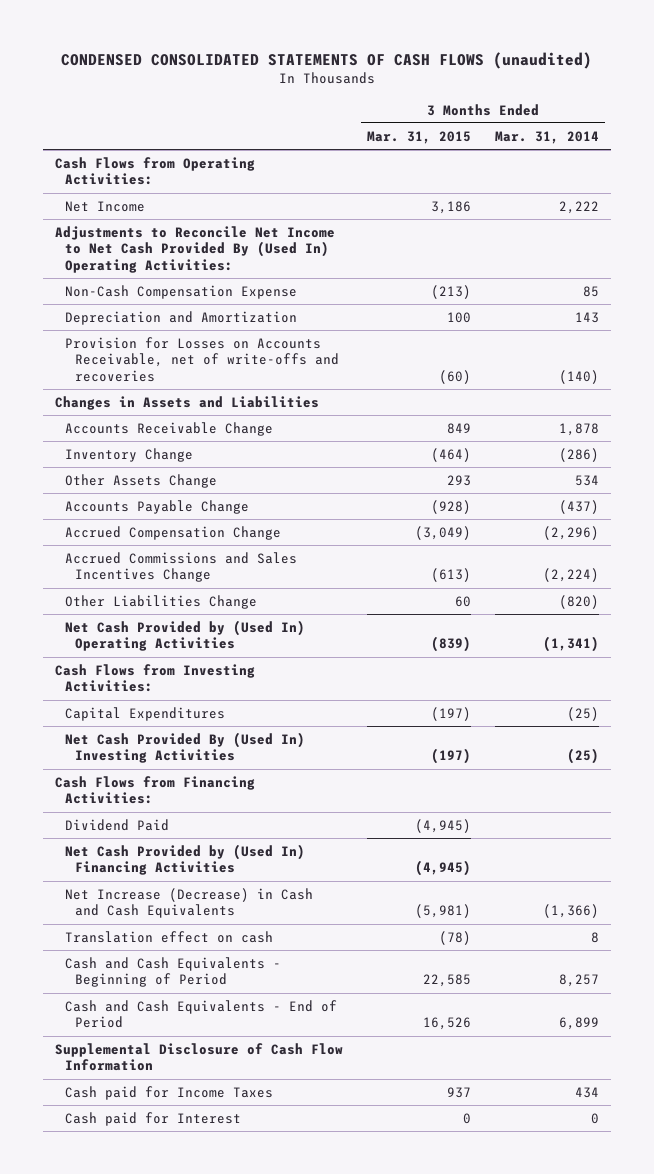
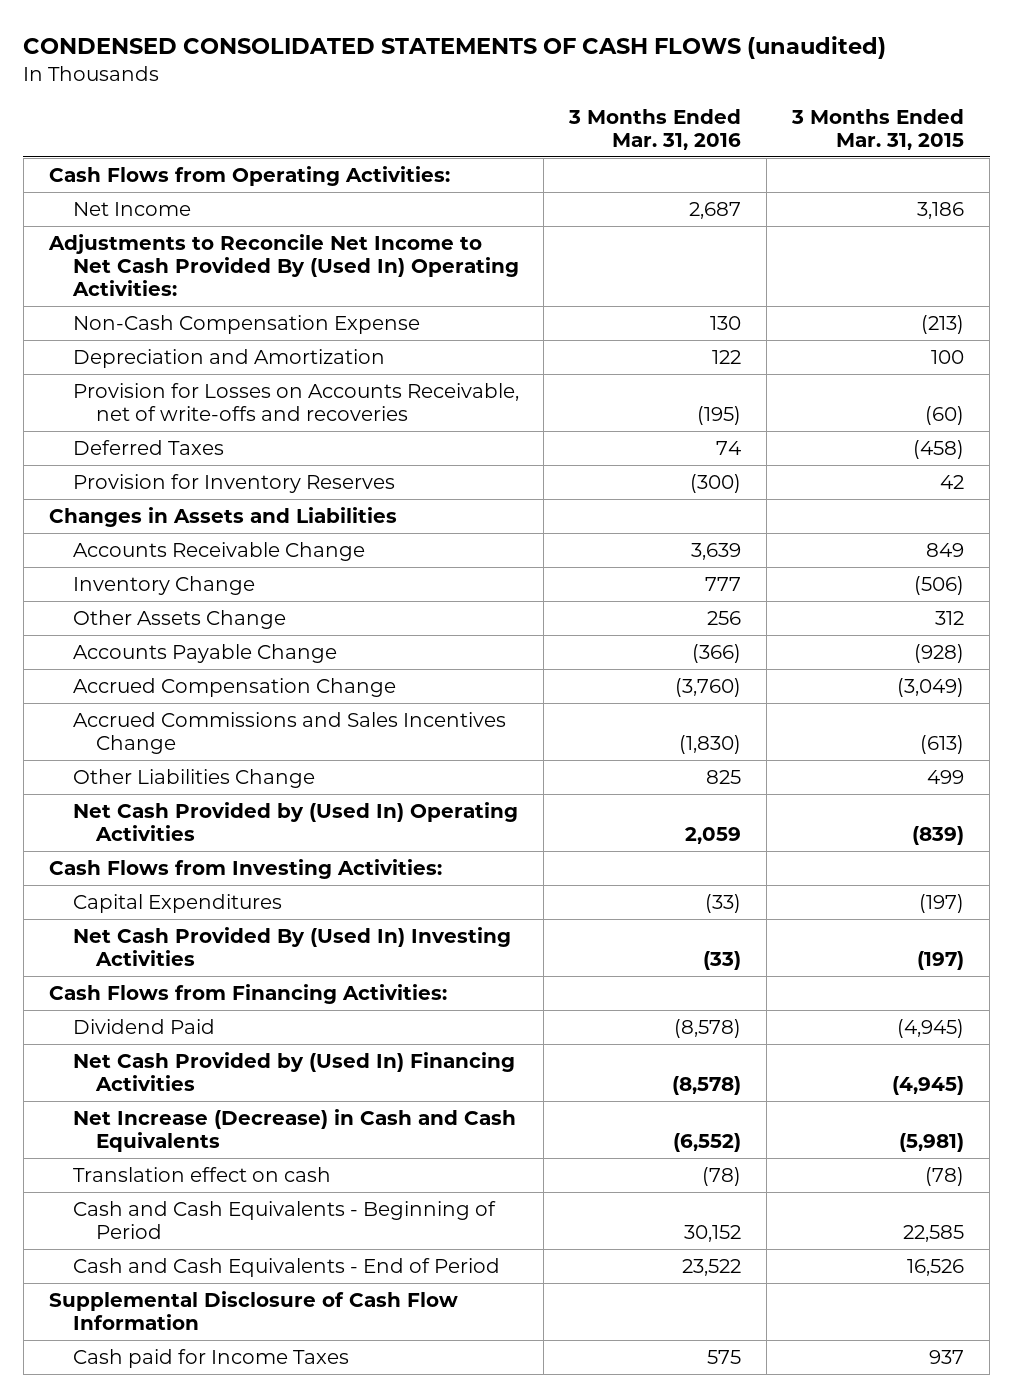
[494,130,599,144] Mar. 31, 2014 -> none
none -> [568,109,742,151] 3 Months Ended Mar. 31, 2016
none -> [72,439,224,455] Deferred Taxes
none -> [72,473,395,493] Provision for Inventory Reserves
[430,447,471,462] (464) -> [914,575,965,595] (506)
[446,474,471,486] 293 -> [935,610,965,625] 312
[454,595,471,607] 60 -> [927,769,965,784] 499
[65,1111,242,1126] Cash paid for Interest -> none

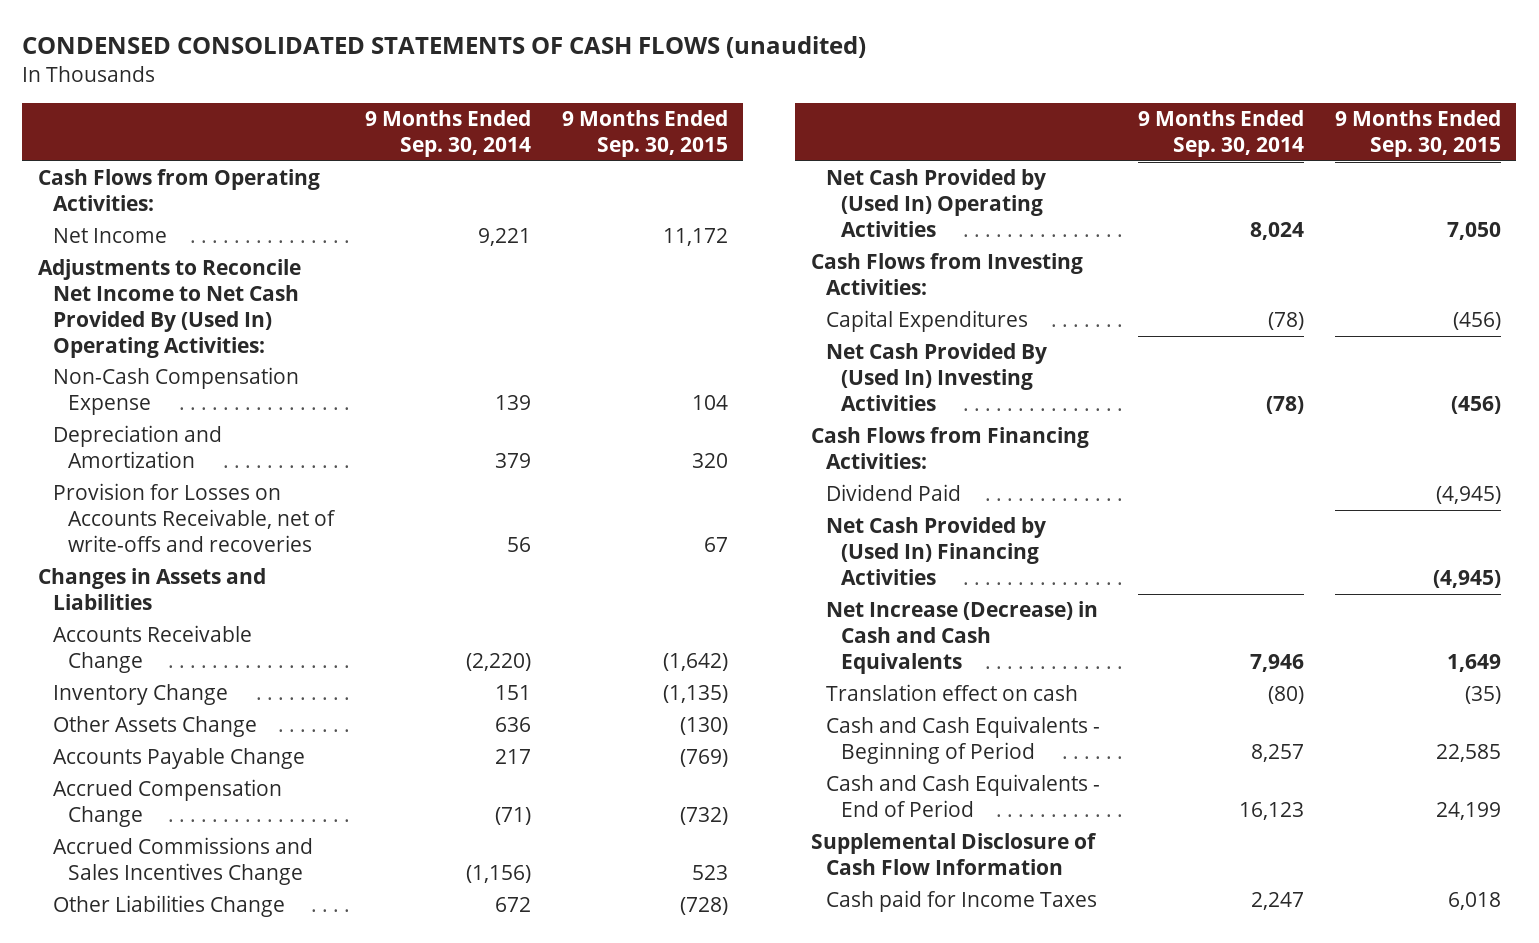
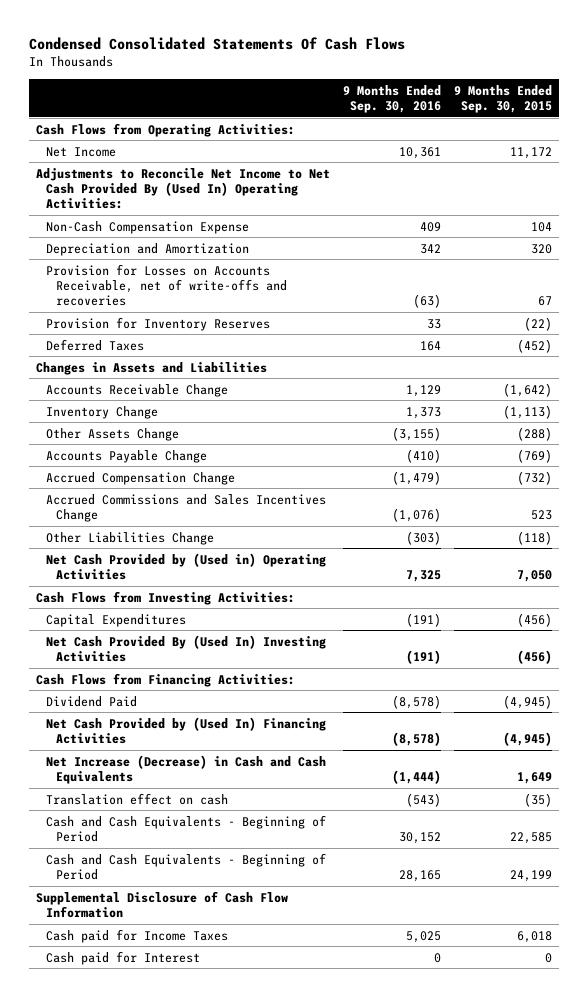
[22,36,867,59] CONDENSED CONSOLIDATED STATEMENTS OF CASH FLOWS (unaudited) -> [29,37,406,51] Condensed Consolidated Statements Of Cash Flows
[365,110,532,158] 9 Months Ended Sep. 30, 2014 -> none
none -> [342,84,441,113] 9 Months Ended Sep. 30, 2016
none -> [45,316,270,331] Provision for Inventory Reserves
none -> [45,338,144,351] Deferred Taxes
[662,685,728,704] (1,135) -> [503,404,553,419] (1,113)
[679,717,728,736] (130) -> [517,426,553,441] (288)
[679,897,728,916] (728) -> [517,530,553,545] (118)
[826,169,1047,238] Net Cash Provided by (Used In) Operating Activities -> [45,552,326,580] Net Cash Provided by (Used in) Operating Activities
[826,774,1101,818] Cash and Cash Equivalents - End of Period -> [45,852,326,880] Cash and Cash Equivalents - Beginning of Period
none -> [45,950,200,965] Cash paid for Interest

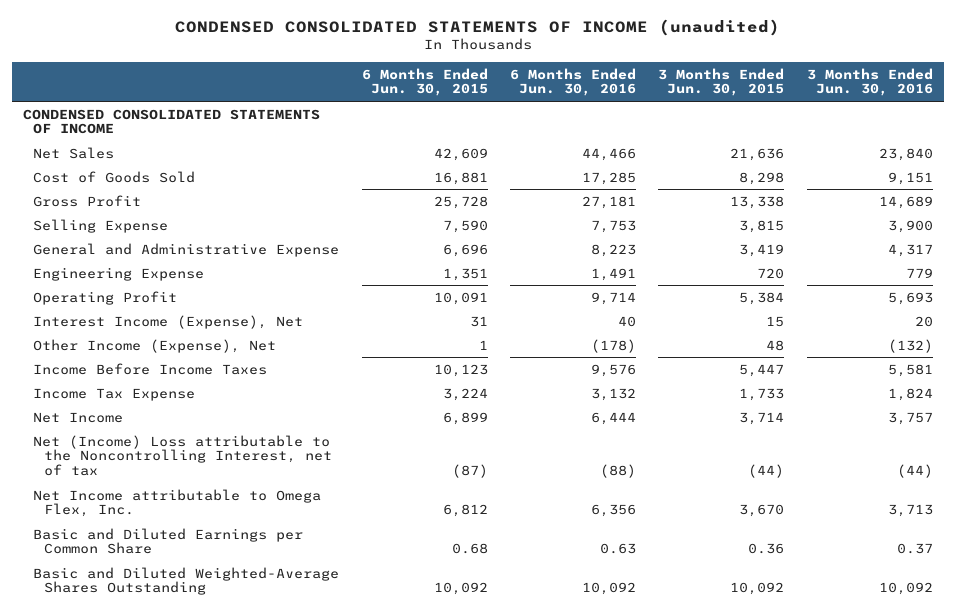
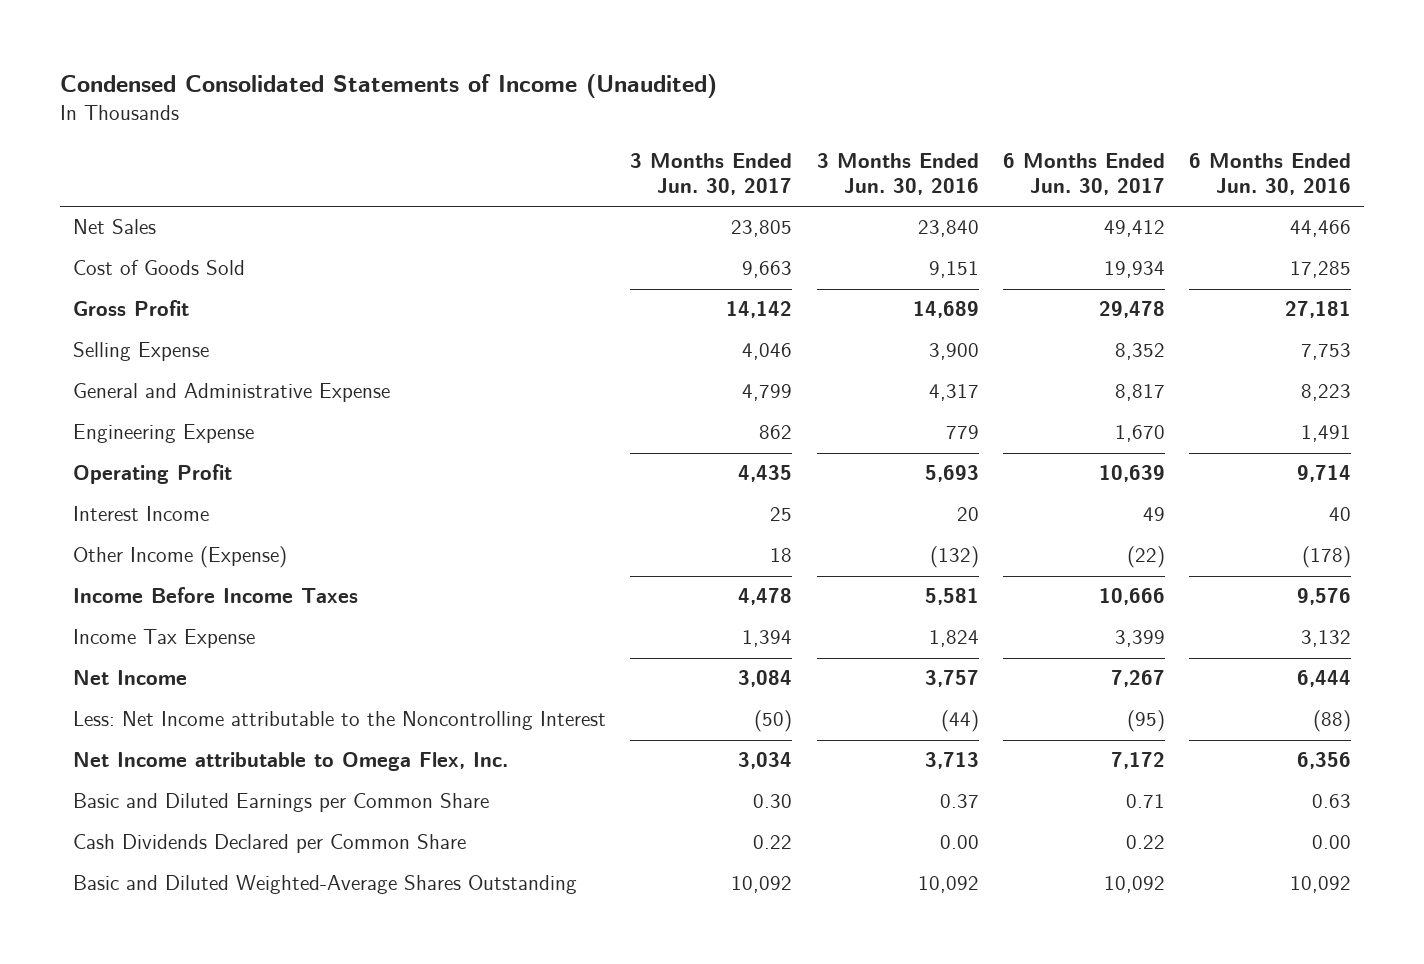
[174,18,780,36] CONDENSED CONSOLIDATED STATEMENTS OF INCOME (unaudited) -> [60,74,718,99] Condensed Consolidated Statements of Income (Unaudited)
[361,67,488,97] 6 Months Ended Jun. 30, 2015 -> none
[658,67,785,97] 3 Months Ended Jun. 30, 2015 -> none
none -> [630,152,793,196] 3 Months Ended Jun. 30, 2017
none -> [1002,152,1165,196] 6 Months Ended Jun. 30, 2017
[23,108,321,135] CONDENSED CONSOLIDATED STATEMENTS OF INCOME -> none
[33,314,304,329] Interest Income (Expense), Net -> [72,506,209,522] Interest Income
[33,338,277,353] Other Income (Expense), Net -> [72,546,287,569] Other Income (Expense)
[33,434,332,477] Net (Income) Loss attributable to the Noncontrolling Interest, net of tax -> [72,711,606,731] Less: Net Income attributable to the Noncontrolling Interest
none -> [72,834,466,854] Cash Dividends Declared per Common Share

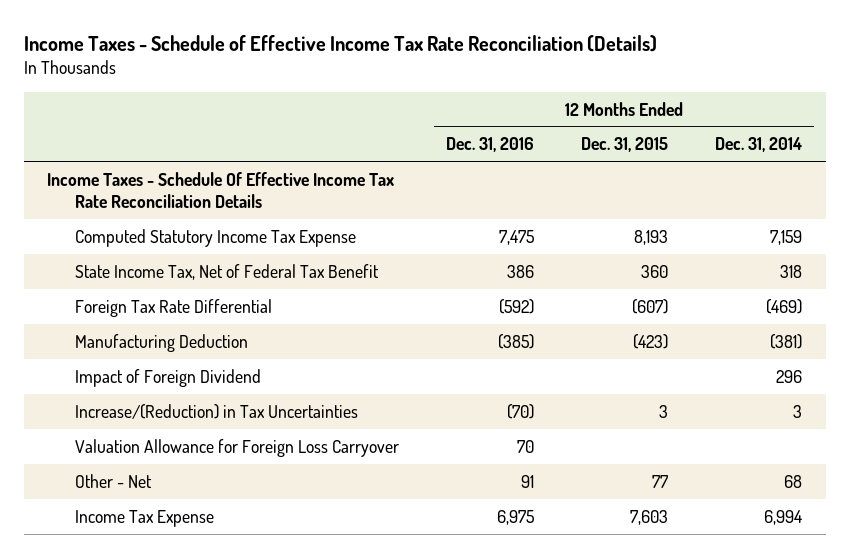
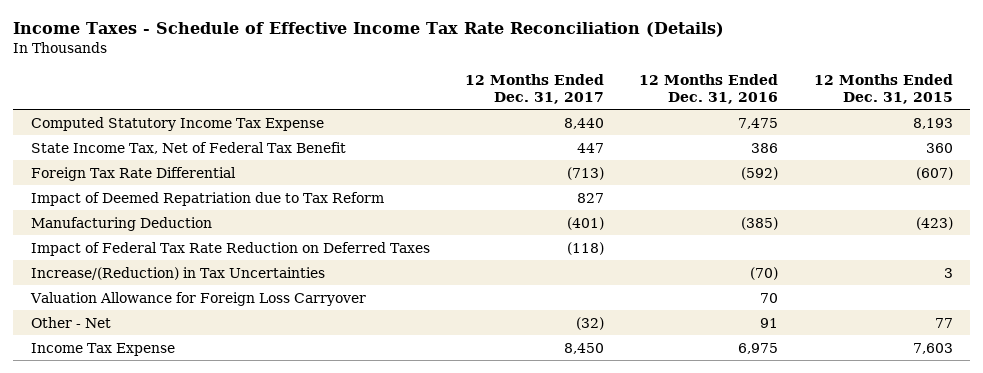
[714,137,802,153] Dec. 31, 2014 -> none
none -> [465,73,605,104] 12 Months Ended Dec. 31, 2017
[47,171,395,208] Income Taxes - Schedule Of Effective Income Tax Rate Reconciliation Details -> none
none -> [30,191,384,206] Impact of Deemed Repatriation due to Tax Reform
[74,368,261,387] Impact of Foreign Dividend -> [30,241,430,256] Impact of Federal Tax Rate Reduction on Deferred Taxes

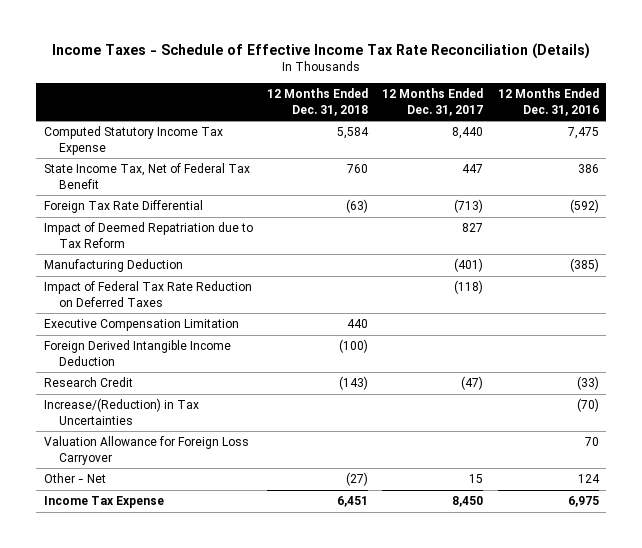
[813,73,953,104] 12 Months Ended Dec. 31, 2015 -> none
none -> [266,88,368,116] 12 Months Ended Dec. 31, 2018
none -> [43,319,239,332] Executive Compensation Limitation
none -> [43,340,231,366] Foreign Derived Intangible Income Deduction
none -> [43,377,133,388] Research Credit
[576,316,605,330] (32) -> [469,474,484,484] 15
[760,317,779,328] 91 -> [577,474,600,484] 124

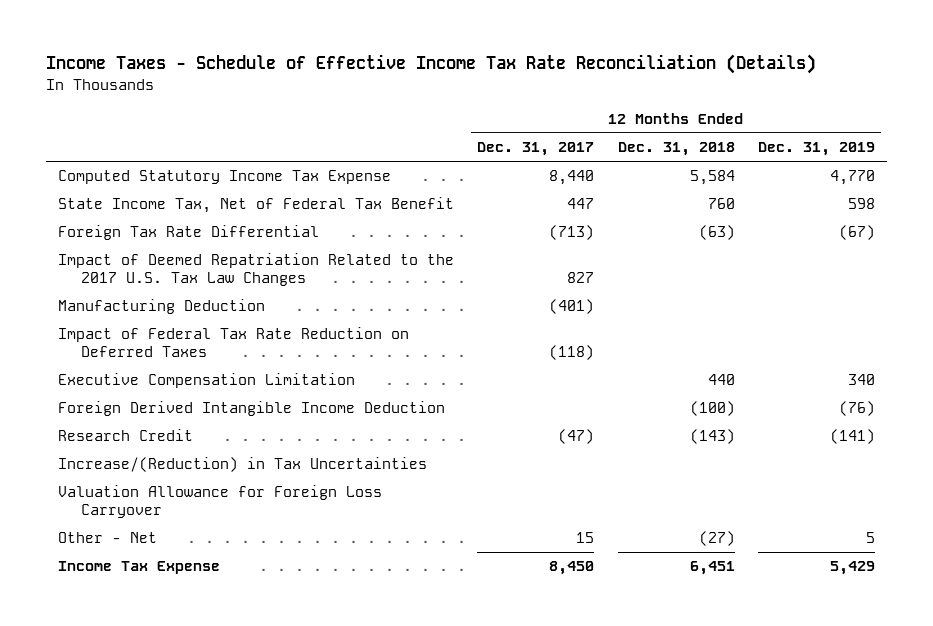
[497,88,599,116] 12 Months Ended Dec. 31, 2016 -> none
none -> [758,142,876,157] Dec. 31, 2019
[43,222,253,248] Impact of Deemed Repatriation due to Tax Reform -> [57,253,454,286] Impact of Deemed Repatriation Related to the 2017 U.S. Tax Law Changes

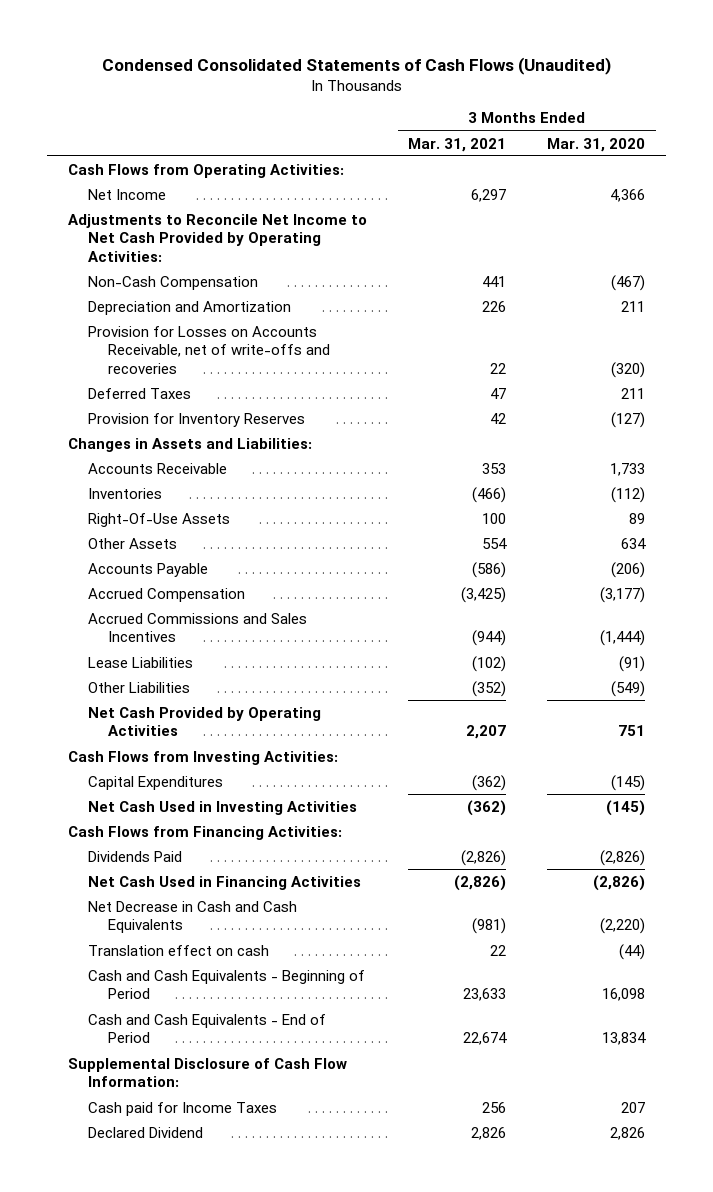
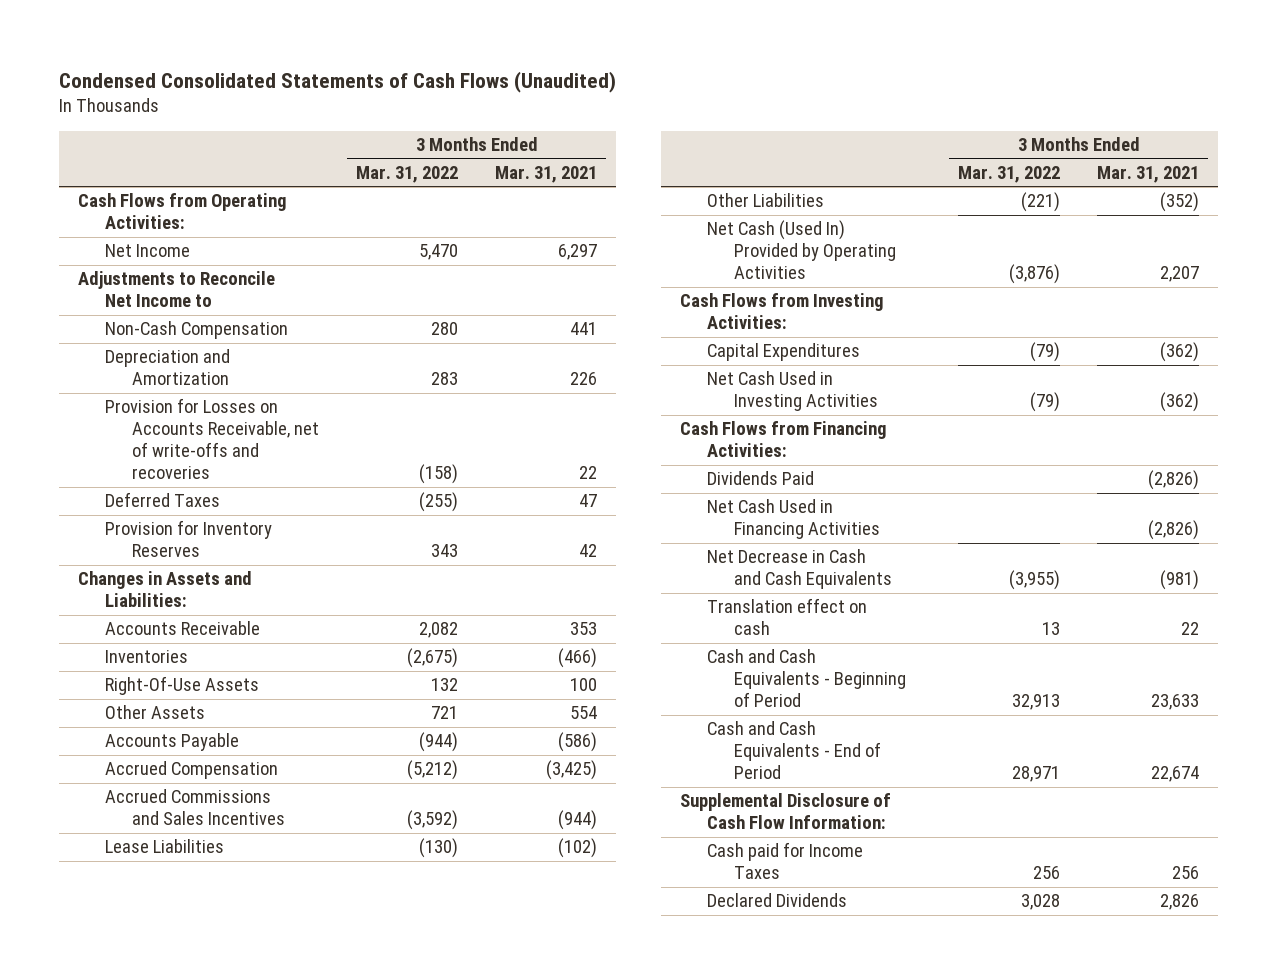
[547,137,646,152] Mar. 31, 2020 -> none
none -> [356,165,459,183] Mar. 31, 2022
[68,213,368,262] Adjustments to Reconcile Net Income to Net Cash Provided by Operating Activities: -> [77,271,275,308] Adjustments to Reconcile Net Income to
[87,706,321,737] Net Cash Provided by Operating Activities -> [707,220,897,280] Net Cash (Used In) Provided by Operating Activities
[87,1126,203,1138] Declared Dividend -> [707,893,848,908] Declared Dividends

